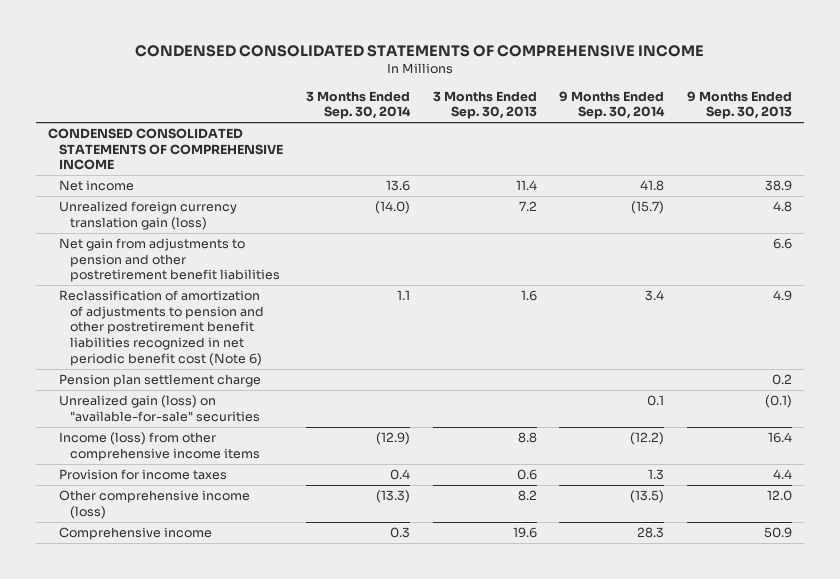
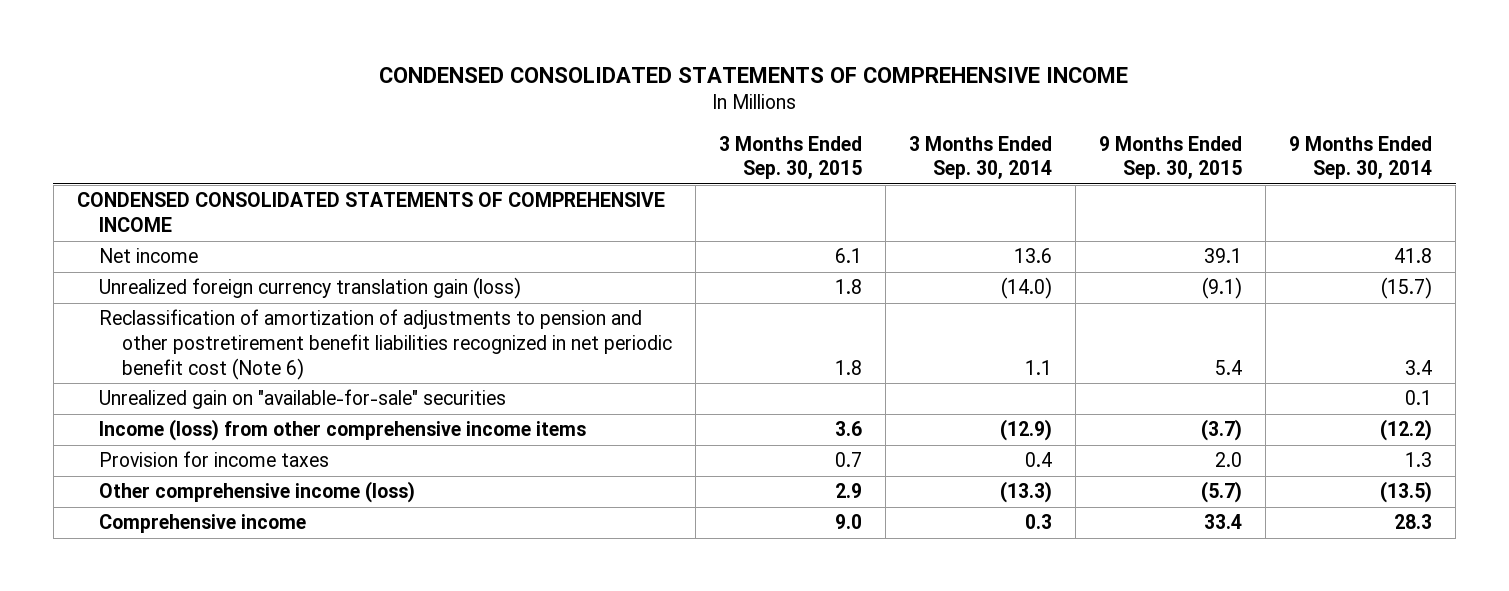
[432,90,537,120] 3 Months Ended Sep. 30, 2013 -> none
[687,90,793,120] 9 Months Ended Sep. 30, 2013 -> none
none -> [719,135,863,180] 3 Months Ended Sep. 30, 2015
none -> [1099,135,1243,180] 9 Months Ended Sep. 30, 2015
[58,238,280,283] Net gain from adjustments to pension and other postretirement benefit liabilities -> none
[58,374,261,388] Pension plan settlement charge -> none
[58,395,260,422] Unrealized gain (loss) on "available-for-sale" securities -> [99,389,507,410] Unrealized gain on "available-for-sale" securities

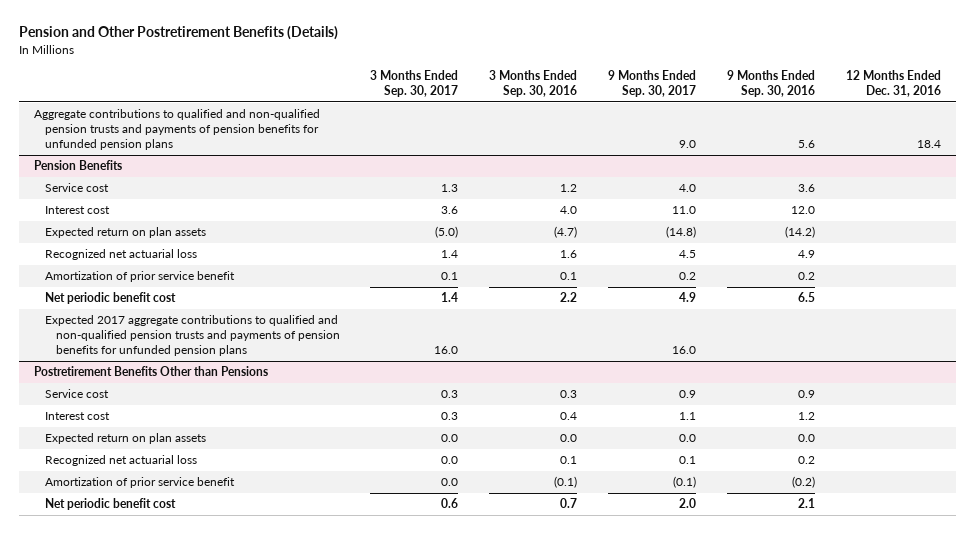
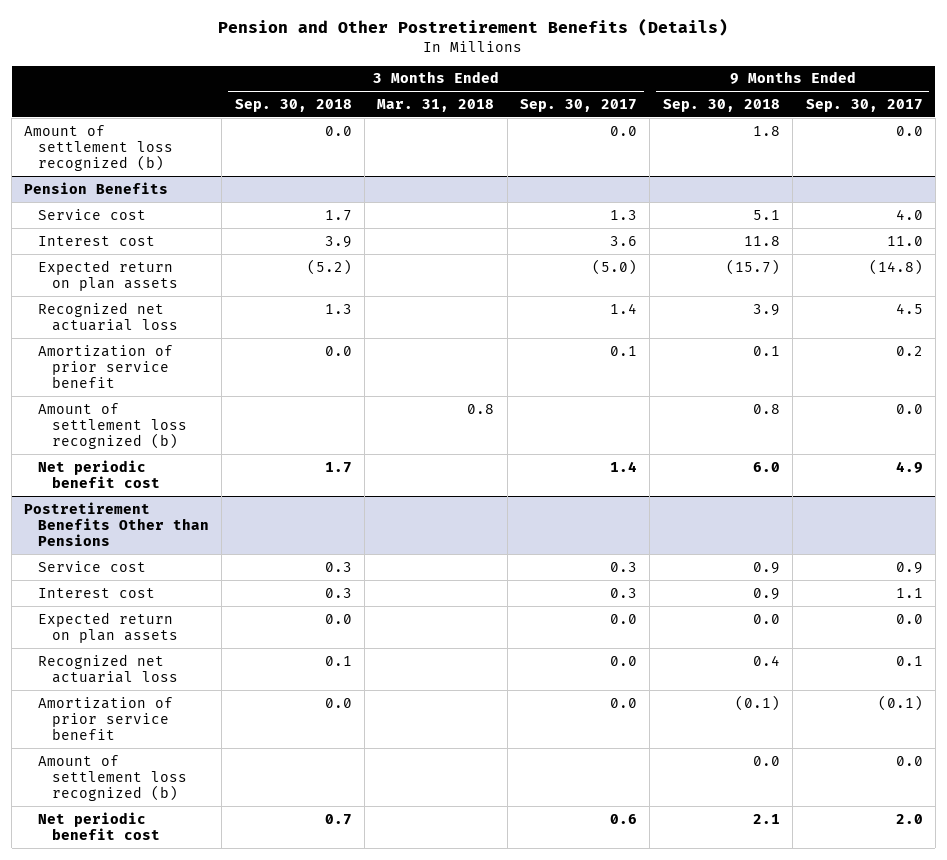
[489,70,578,98] 3 Months Ended Sep. 30, 2016 -> none
[726,70,815,98] 9 Months Ended Sep. 30, 2016 -> none
[845,70,941,98] 12 Months Ended Dec. 31, 2016 -> none
none -> [234,98,352,112] Sep. 30, 2018
none -> [377,98,495,112] Mar. 31, 2018
none -> [662,98,780,112] Sep. 30, 2018
[34,109,321,151] Aggregate contributions to qualified and non-qualified pension trusts and payments of pension benefits for unfunded pension plans -> none
none -> [24,124,173,172] Amount of settlement loss recognized (b)
none -> [37,402,187,450] Amount of settlement loss recognized (b)
[45,315,340,357] Expected 2017 aggregate contributions to qualified and non-qualified pension trusts and payments of pension benefits for unfunded pension plans -> none
none -> [37,754,187,802] Amount of settlement loss recognized (b)

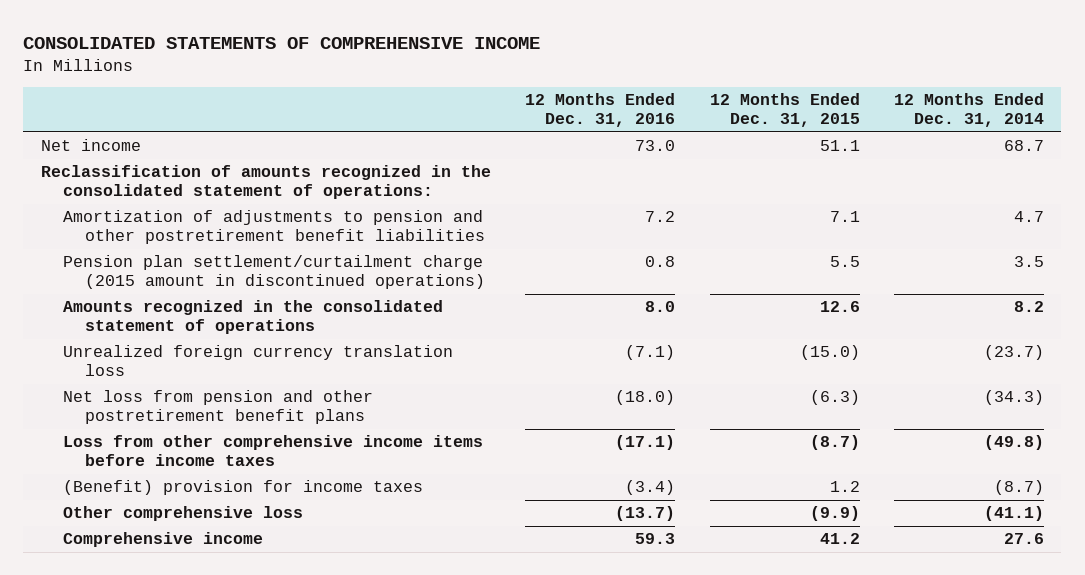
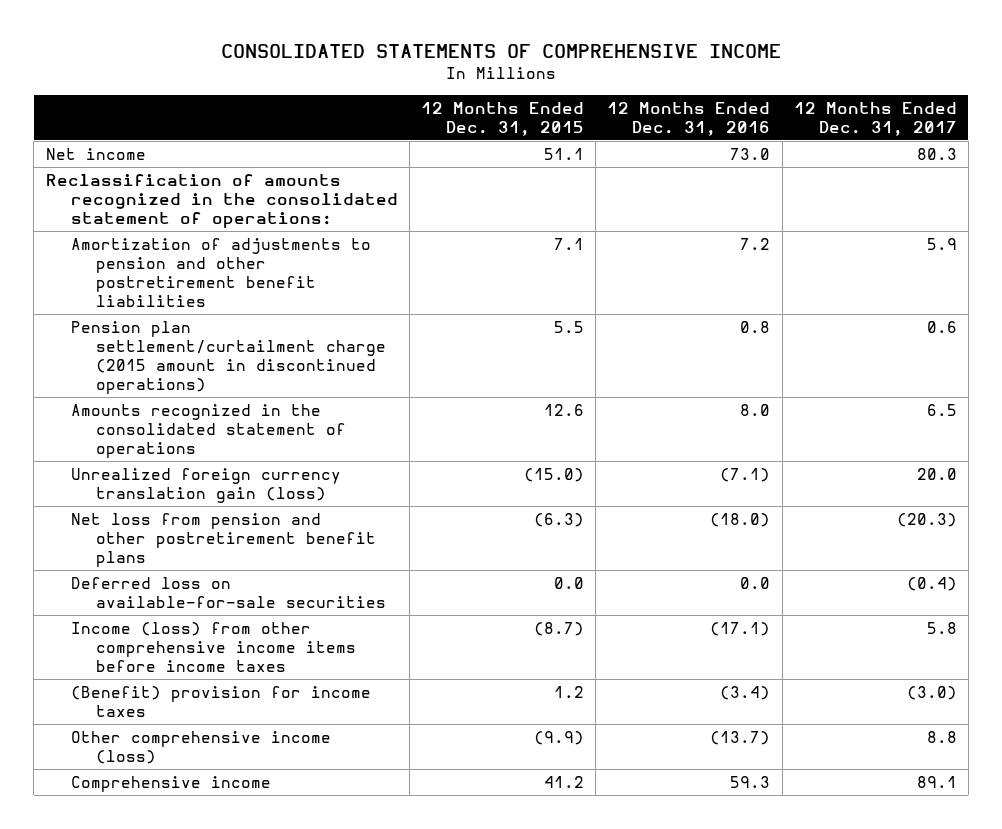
[894,93,1045,128] 12 Months Ended Dec. 31, 2014 -> none
none -> [793,101,957,136] 12 Months Ended Dec. 31, 2017
[62,345,453,377] Unrealized foreign currency translation loss -> [70,467,341,504] Unrealized foreign currency translation gain (loss)
none -> [70,576,386,609] Deferred loss on available-for-sale securities
[62,435,483,467] Loss from other comprehensive income items before income taxes -> [70,621,356,673] Income (loss) from other comprehensive income items before income taxes
[62,506,303,522] Other comprehensive loss -> [70,730,331,765] Other comprehensive income (loss)

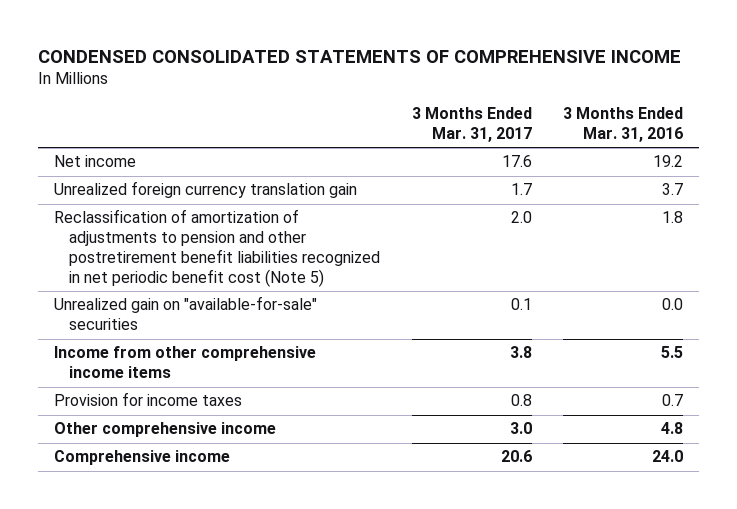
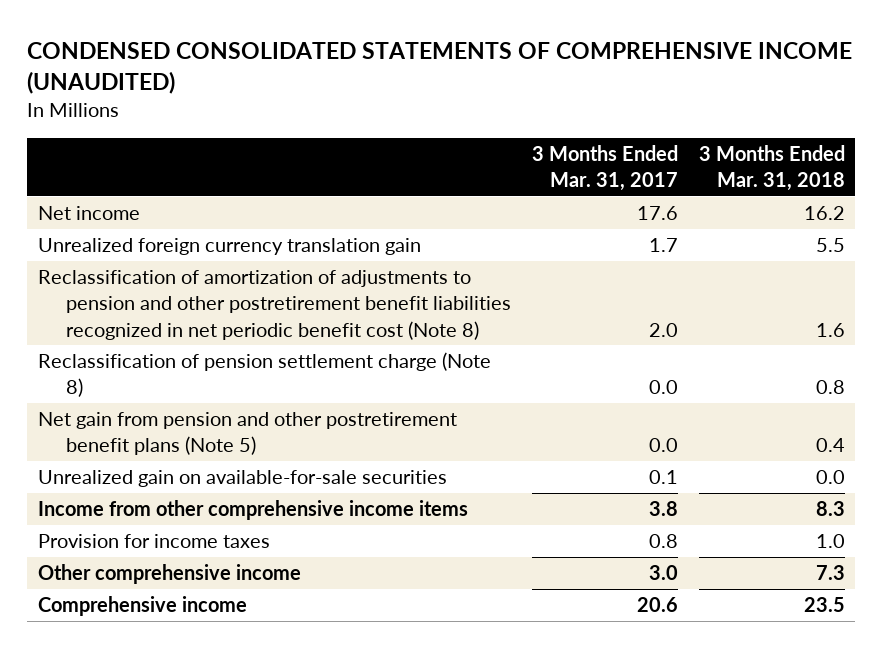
[37,49,681,63] CONDENSED CONSOLIDATED STATEMENTS OF COMPREHENSIVE INCOME -> [27,41,853,95] CONDENSED CONSOLIDATED STATEMENTS OF COMPREHENSIVE INCOME (UNAUDITED)
[563,107,684,143] 3 Months Ended Mar. 31, 2016 -> none
none -> [698,144,845,192] 3 Months Ended Mar. 31, 2018
[53,209,381,288] Reclassification of amortization of adjustments to pension and other postretirement benefit liabilities recognized in net periodic benefit cost (Note 5) -> [37,270,512,340] Reclassification of amortization of adjustments to pension and other postretirement benefit liabilities recognized in net periodic benefit cost (Note 8)
none -> [37,352,491,398] Reclassification of pension settlement charge (Note 8)
none -> [37,412,457,456] Net gain from pension and other postretirement benefit plans (Note 5)
[53,296,317,331] Unrealized gain on "available-for-sale" securities -> [37,470,447,488] Unrealized gain on available-for-sale securities

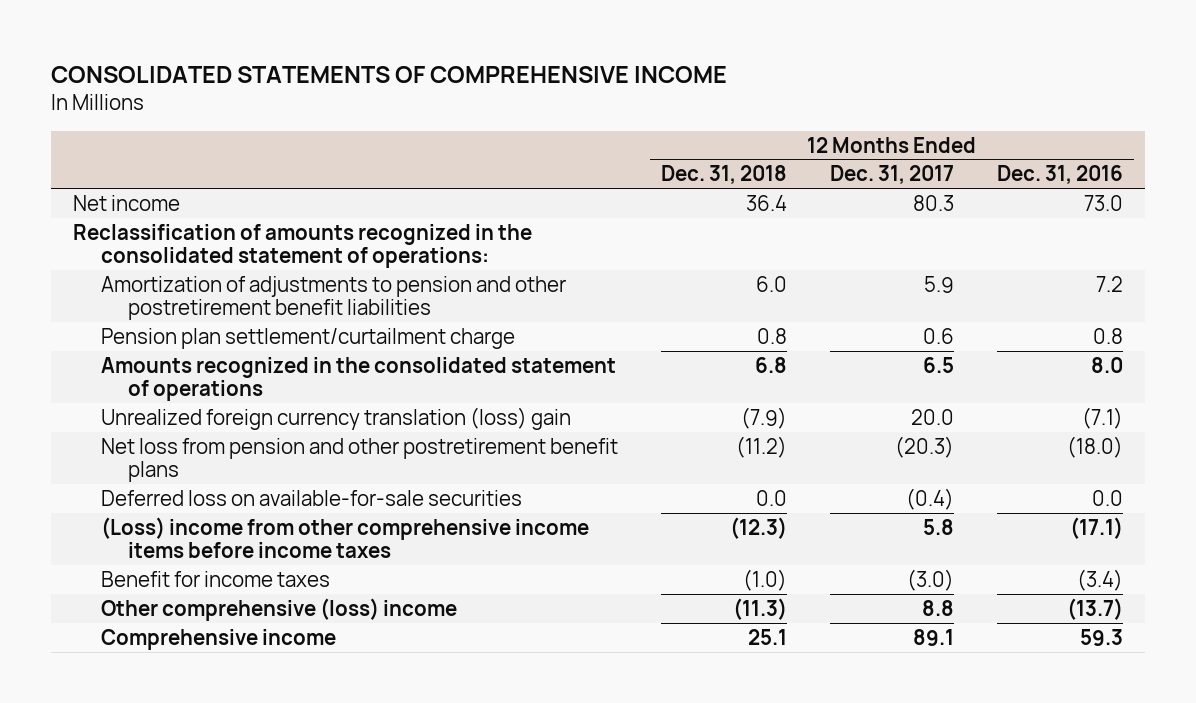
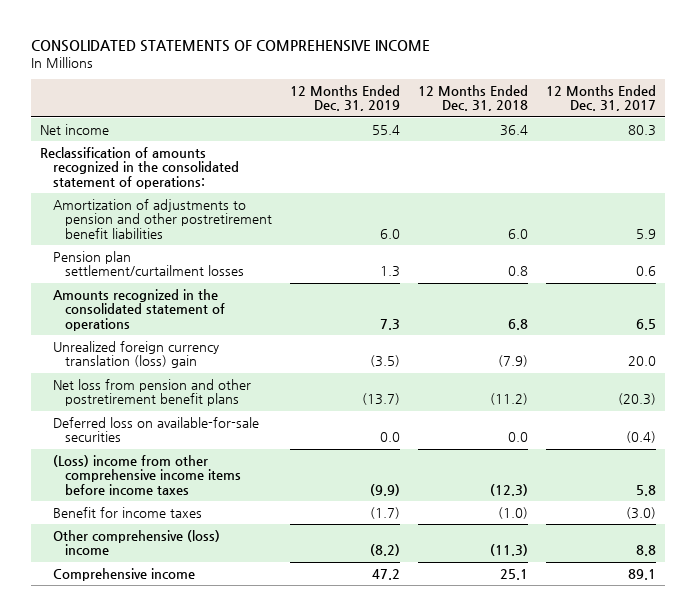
[997,165,1124,185] Dec. 31, 2016 -> none
none -> [290,84,401,112] 12 Months Ended Dec. 31, 2019
[100,327,515,349] Pension plan settlement/curtailment charge -> [52,251,245,277] Pension plan settlement/curtailment losses

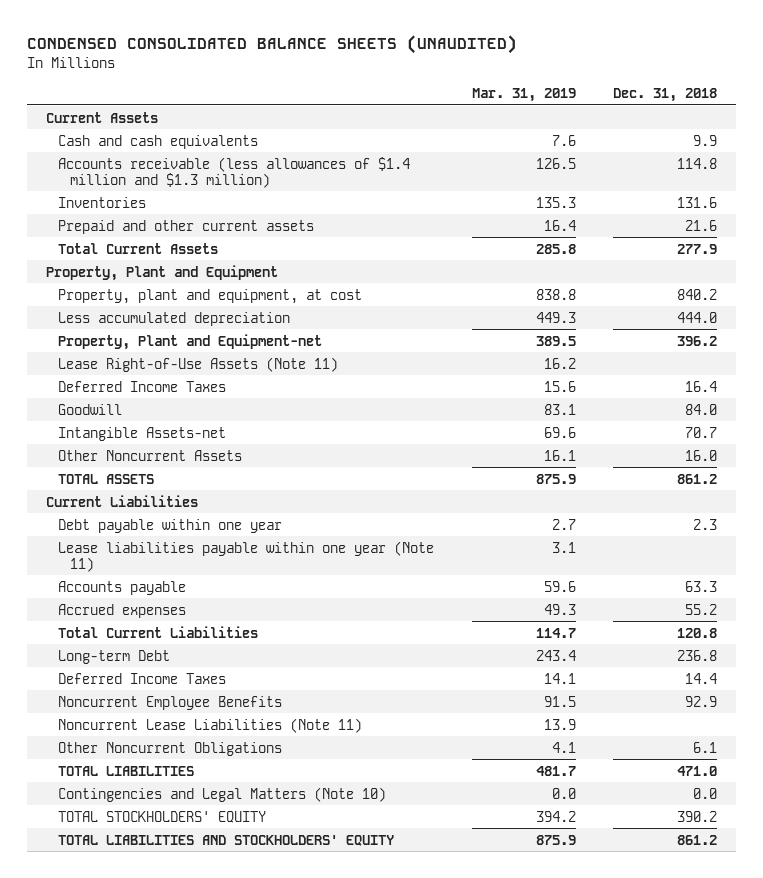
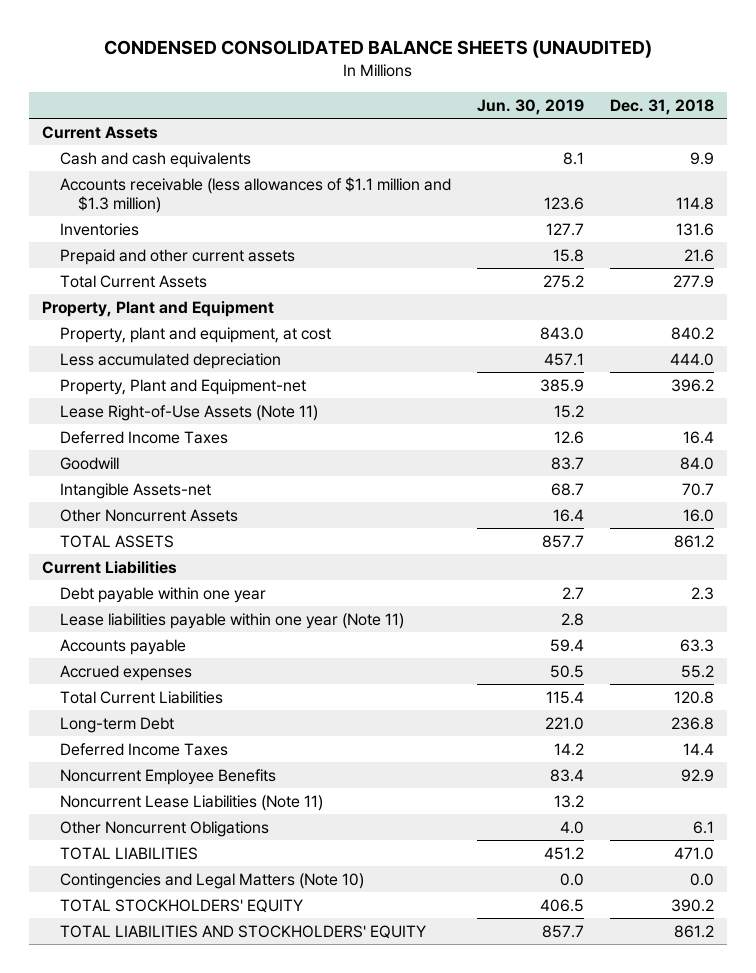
[471,88,576,103] Mar. 31, 2019 -> none
none -> [476,98,584,115] Jun. 30, 2019
[58,156,411,188] Accounts receivable (less allowances of $1.4 million and $1.3 million) -> [59,176,451,214] Accounts receivable (less allowances of $1.1 million and $1.3 million)

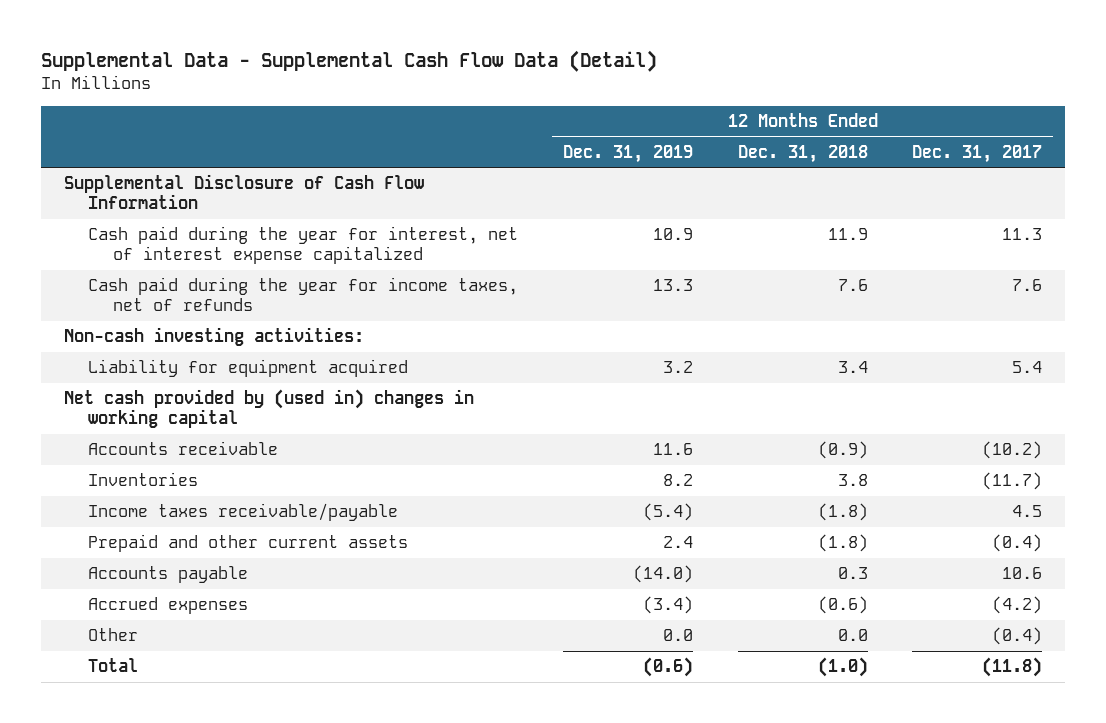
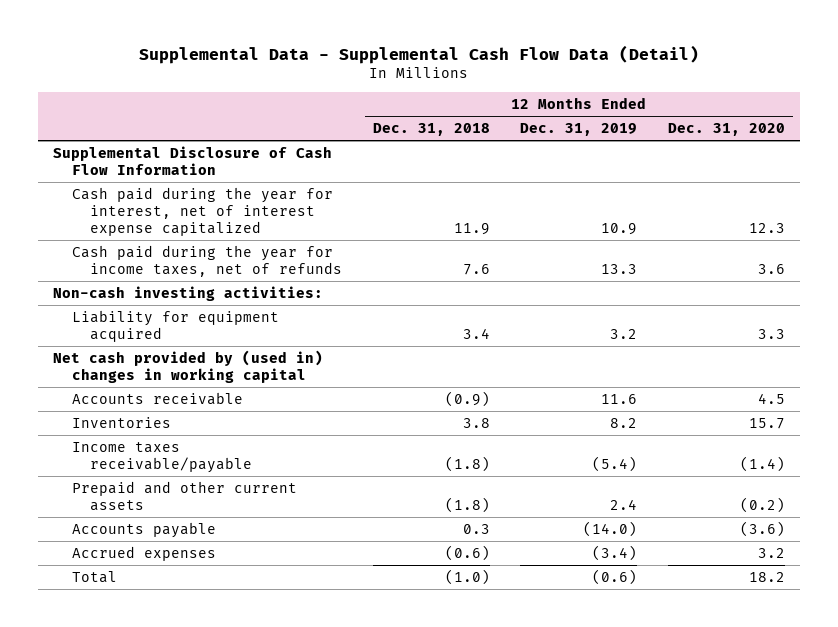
[912,144,1043,163] Dec. 31, 2017 -> none
none -> [667,123,785,137] Dec. 31, 2020
[88,628,139,642] Other -> none

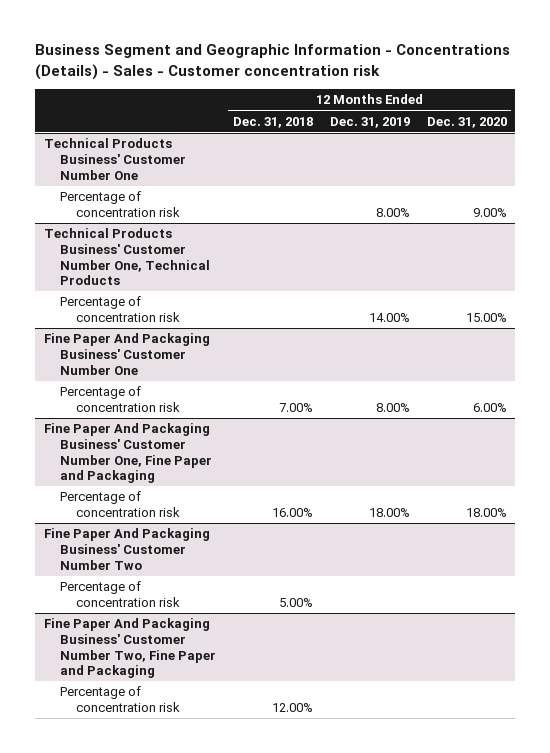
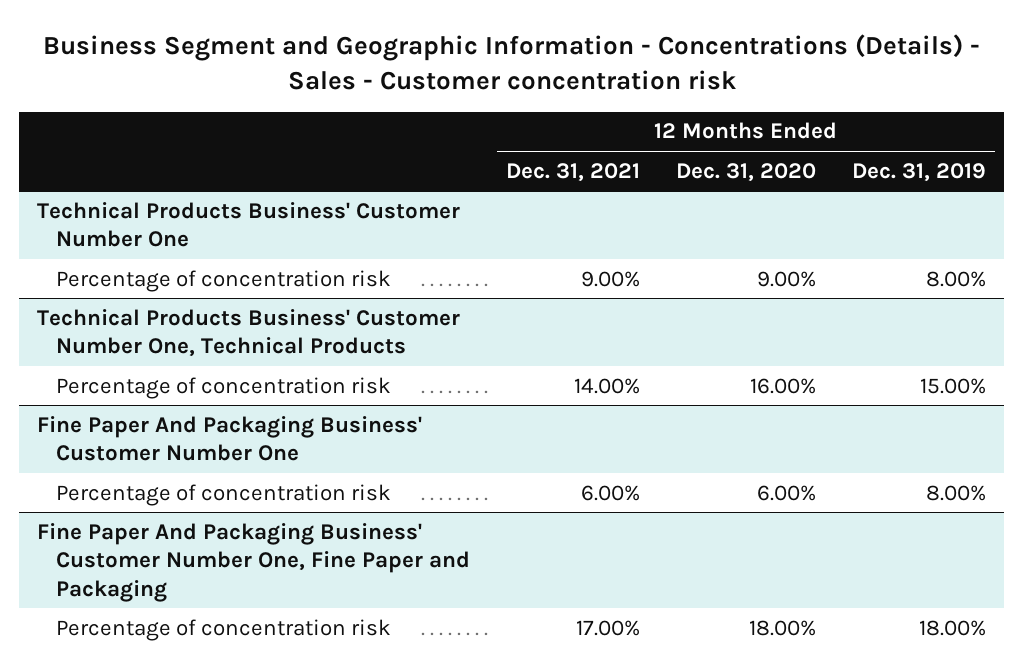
[232,116,313,128] Dec. 31, 2018 -> none
none -> [505,162,640,182] Dec. 31, 2021
[368,313,410,323] 14.00% -> [920,377,987,394] 15.00%
[465,313,507,323] 15.00% -> [750,377,817,394] 16.00%
[43,528,210,570] Fine Paper And Packaging Business' Customer Number Two -> none
[59,581,181,608] Percentage of concentration risk -> none
[43,618,216,679] Fine Paper And Packaging Business' Customer Number Two, Fine Paper and Packaging -> none
[59,686,181,713] Percentage of concentration risk -> none

